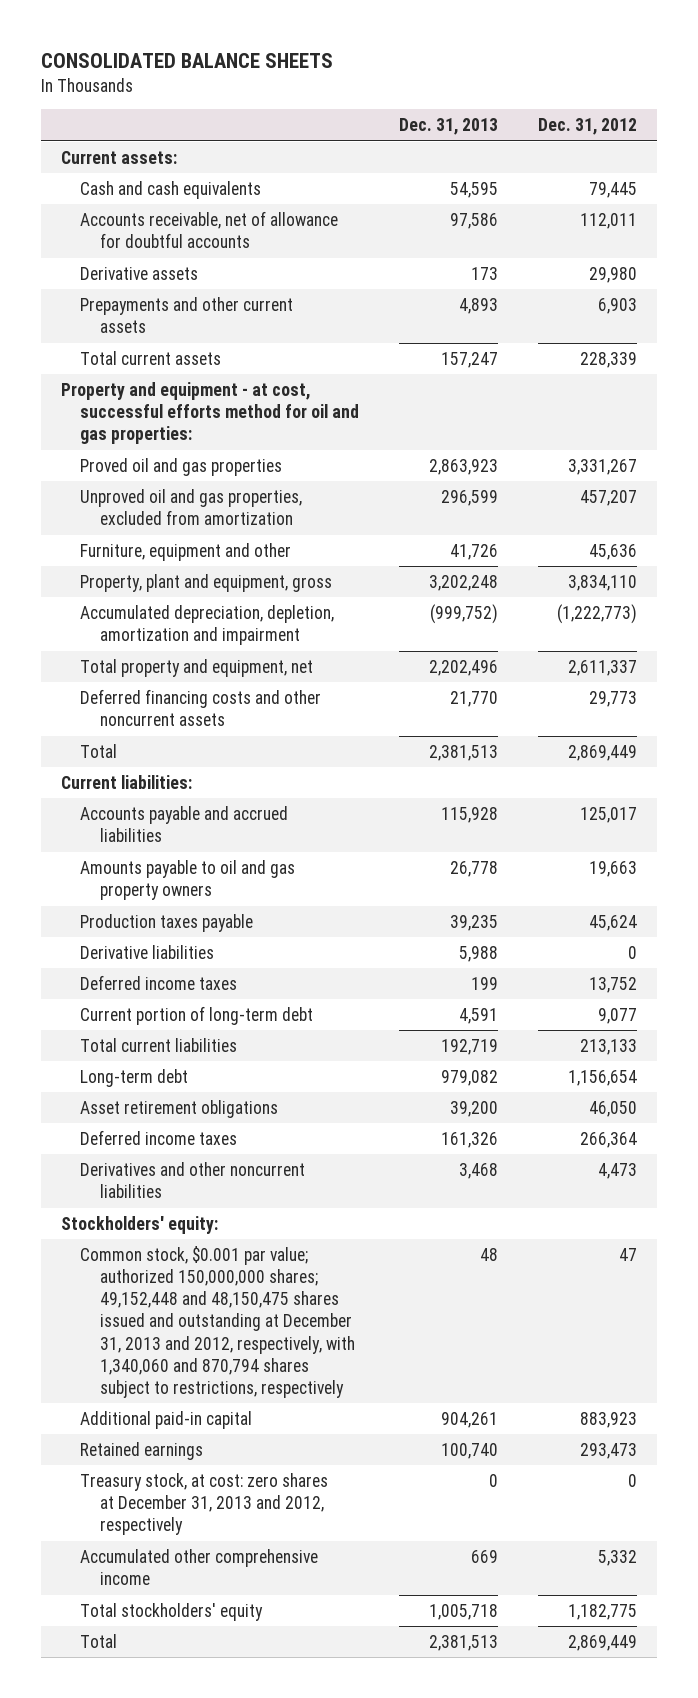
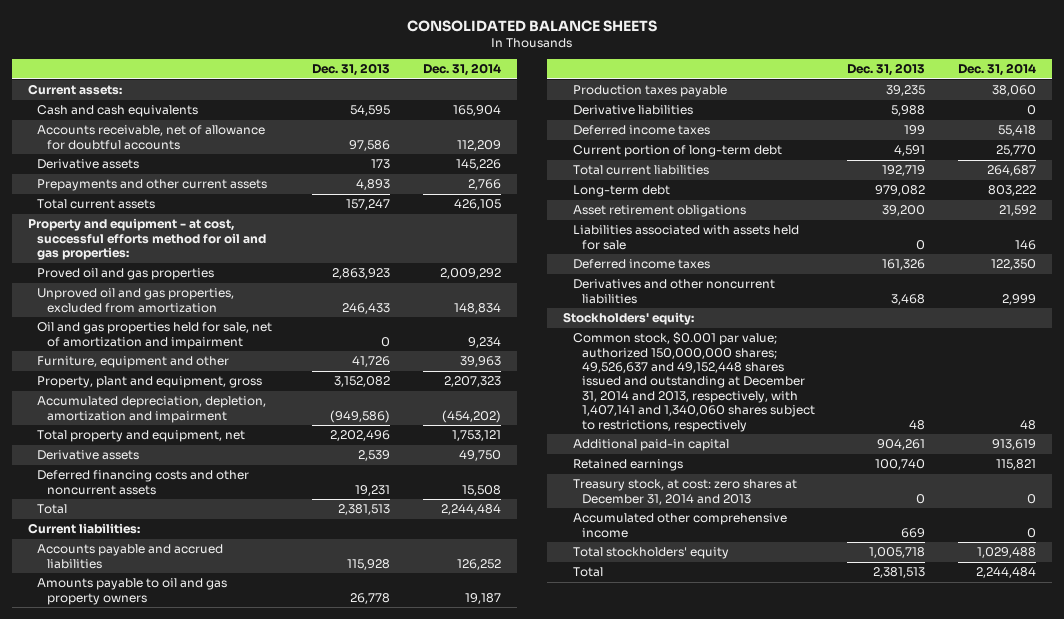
[537,118,637,136] Dec. 31, 2012 -> none
none -> [422,63,501,77] Dec. 31, 2014
[441,489,499,506] 296,599 -> [342,302,391,314] 246,433
none -> [37,322,273,349] Oil and gas properties held for sale, net of amortization and impairment
[429,574,499,591] 3,202,248 -> [334,376,391,388] 3,152,082
[430,603,499,624] (999,752) -> [330,409,391,423] (949,586)
none -> [37,450,140,461] Derivative assets
[450,690,499,707] 21,770 -> [355,484,391,496] 19,231
none -> [572,225,799,250] Liabilities associated with assets held for sale
[80,1245,355,1398] Common stock, $0.001 par value; authorized 150,000,000 shares; 49,152,448 and 48,150,475 shares issued and outstanding at December 31, 2013 and 2012, respectively, with 1,340,060 and 870,794 shares subject to restrictions, respectively -> [572,332,815,432] Common stock, $0.001 par value; authorized 150,000,000 shares; 49,526,637 and 49,152,448 shares issued and outstanding at December 31, 2014 and 2013, respectively, with 1,407,141 and 1,340,060 shares subject to restrictions, respectively
[80,1472,329,1536] Treasury stock, at cost: zero shares at December 31, 2013 and 2012, respectively -> [572,479,797,505] Treasury stock, at cost: zero shares at December 31, 2014 and 2013

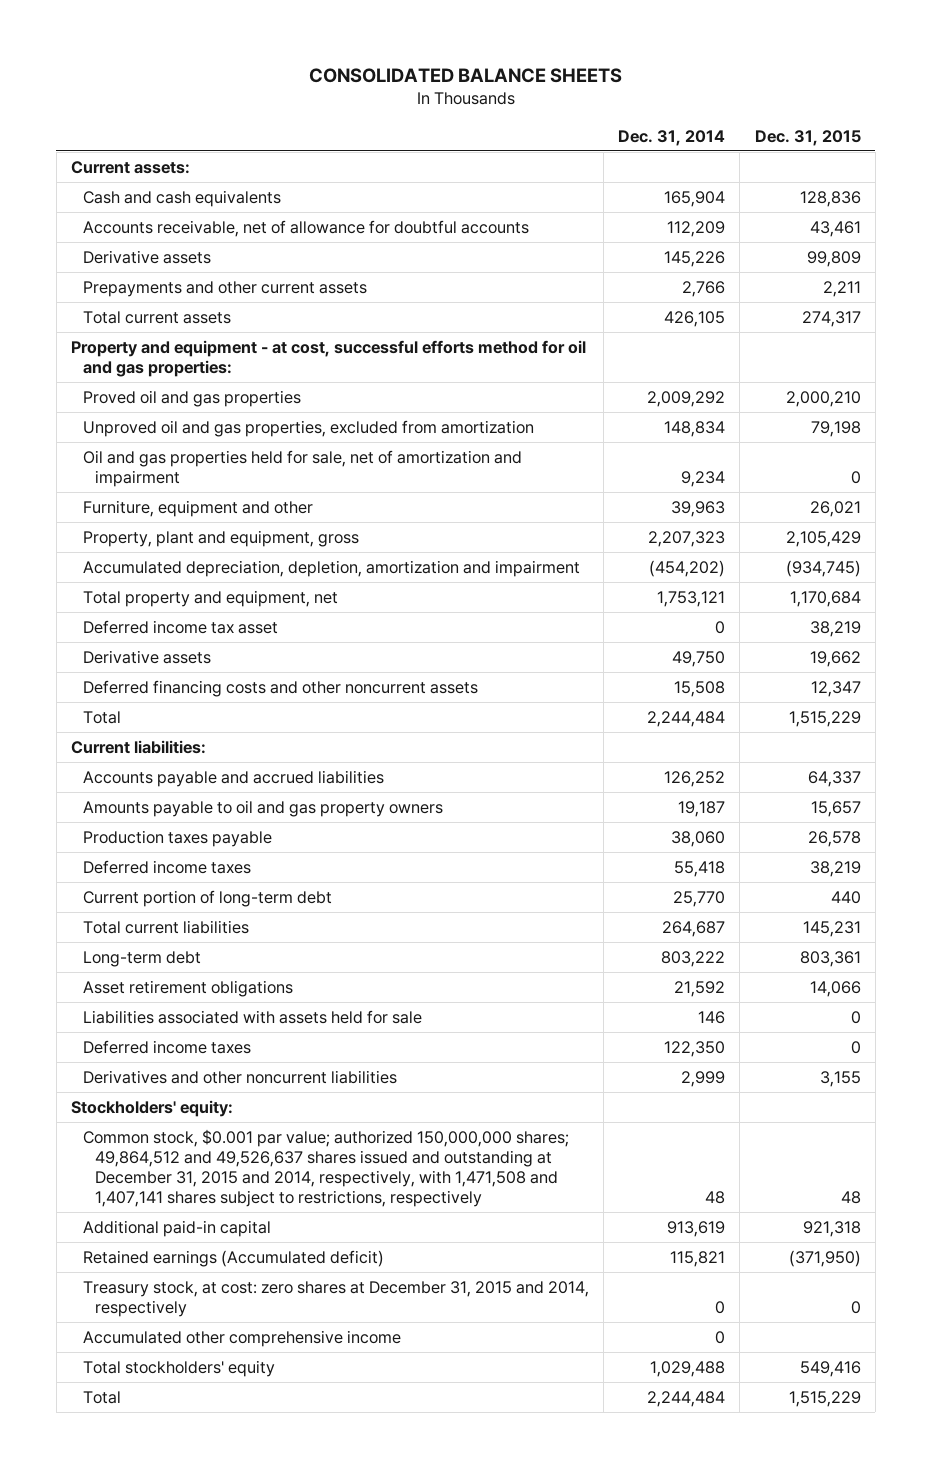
[312,63,391,77] Dec. 31, 2013 -> none
none -> [754,129,861,146] Dec. 31, 2015
none -> [82,619,278,634] Deferred income tax asset
[572,105,693,116] Derivative liabilities -> none
[572,332,815,432] Common stock, $0.001 par value; authorized 150,000,000 shares; 49,526,637 and 49,152,448 shares issued and outstanding at December 31, 2014 and 2013, respectively, with 1,407,141 and 1,340,060 shares subject to restrictions, respectively -> [82,1128,569,1207] Common stock, $0.001 par value; authorized 150,000,000 shares; 49,864,512 and 49,526,637 shares issued and outstanding at December 31, 2015 and 2014, respectively, with 1,471,508 and 1,407,141 shares subject to restrictions, respectively
[572,459,683,472] Retained earnings -> [82,1249,384,1267] Retained earnings (Accumulated deficit)
[572,479,797,505] Treasury stock, at cost: zero shares at December 31, 2014 and 2013 -> [82,1280,589,1317] Treasury stock, at cost: zero shares at December 31, 2015 and 2014, respectively

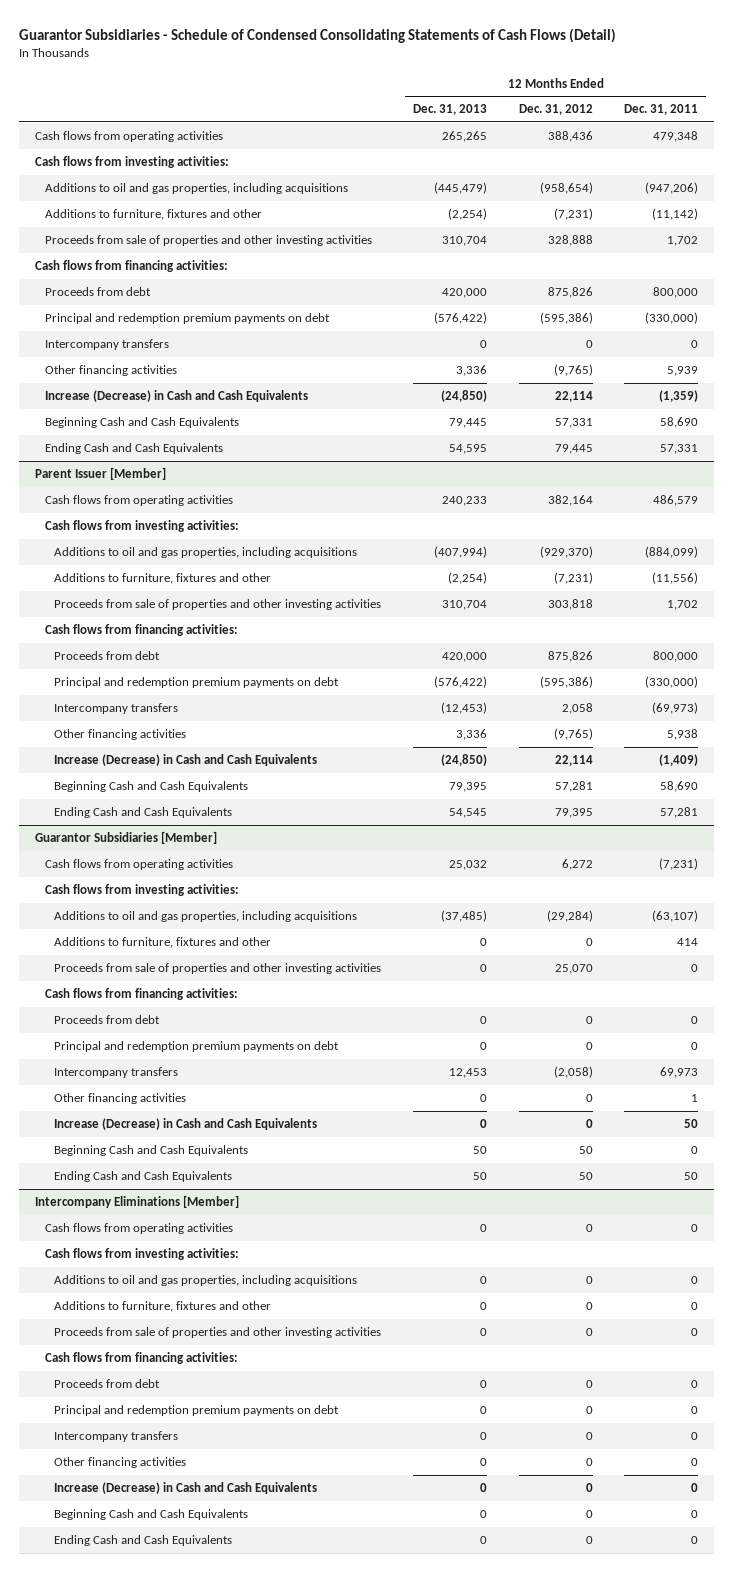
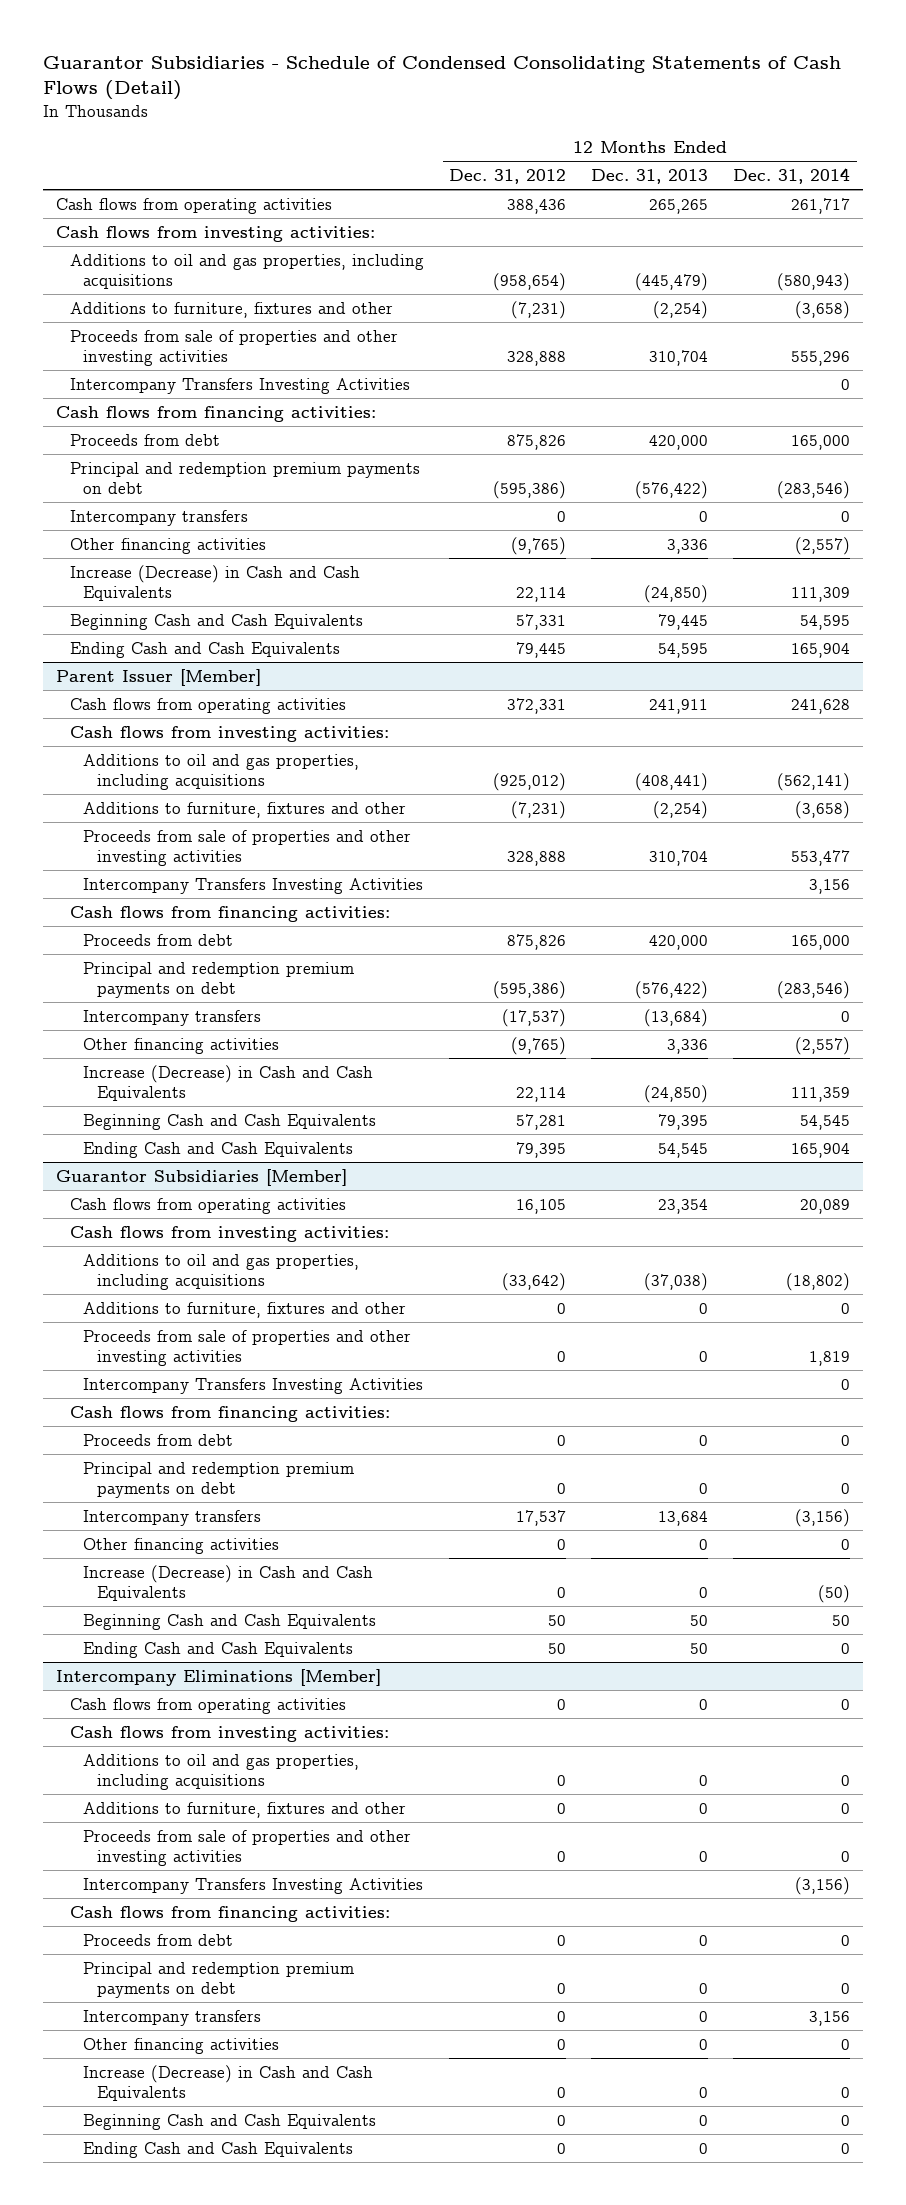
[624,104,699,116] Dec. 31, 2011 -> none
none -> [733,167,851,184] Dec. 31, 2014
none -> [69,377,410,394] Intercompany Transfers Investing Activities
[441,496,487,507] 240,233 -> [649,698,709,714] 241,911
[547,495,593,507] 382,164 -> [506,697,566,714] 372,331
[433,546,487,559] (407,994) -> [635,773,709,792] (408,441)
[539,546,593,559] (929,370) -> [492,773,566,792] (925,012)
[547,599,593,611] 303,818 -> [506,851,566,867] 328,888
none -> [83,877,424,894] Intercompany Transfers Investing Activities
[440,702,487,715] (12,453) -> [644,1008,709,1027] (13,684)
[561,703,593,715] 2,058 -> [501,1008,566,1027] (17,537)
[448,860,487,871] 25,032 -> [658,1198,709,1214] 23,354
[561,859,593,871] 6,272 -> [515,1198,566,1214] 16,105
[440,910,487,923] (37,485) -> [644,1273,709,1292] (37,038)
[546,910,593,923] (29,284) -> [501,1273,566,1292] (33,642)
[554,964,593,975] 25,070 -> [556,1351,566,1363] 0
none -> [83,1377,424,1394] Intercompany Transfers Investing Activities
[448,1068,487,1079] 12,453 -> [658,1510,709,1526] 13,684
[553,1066,593,1079] (2,058) -> [515,1509,566,1526] 17,537
none -> [83,1877,424,1894] Intercompany Transfers Investing Activities

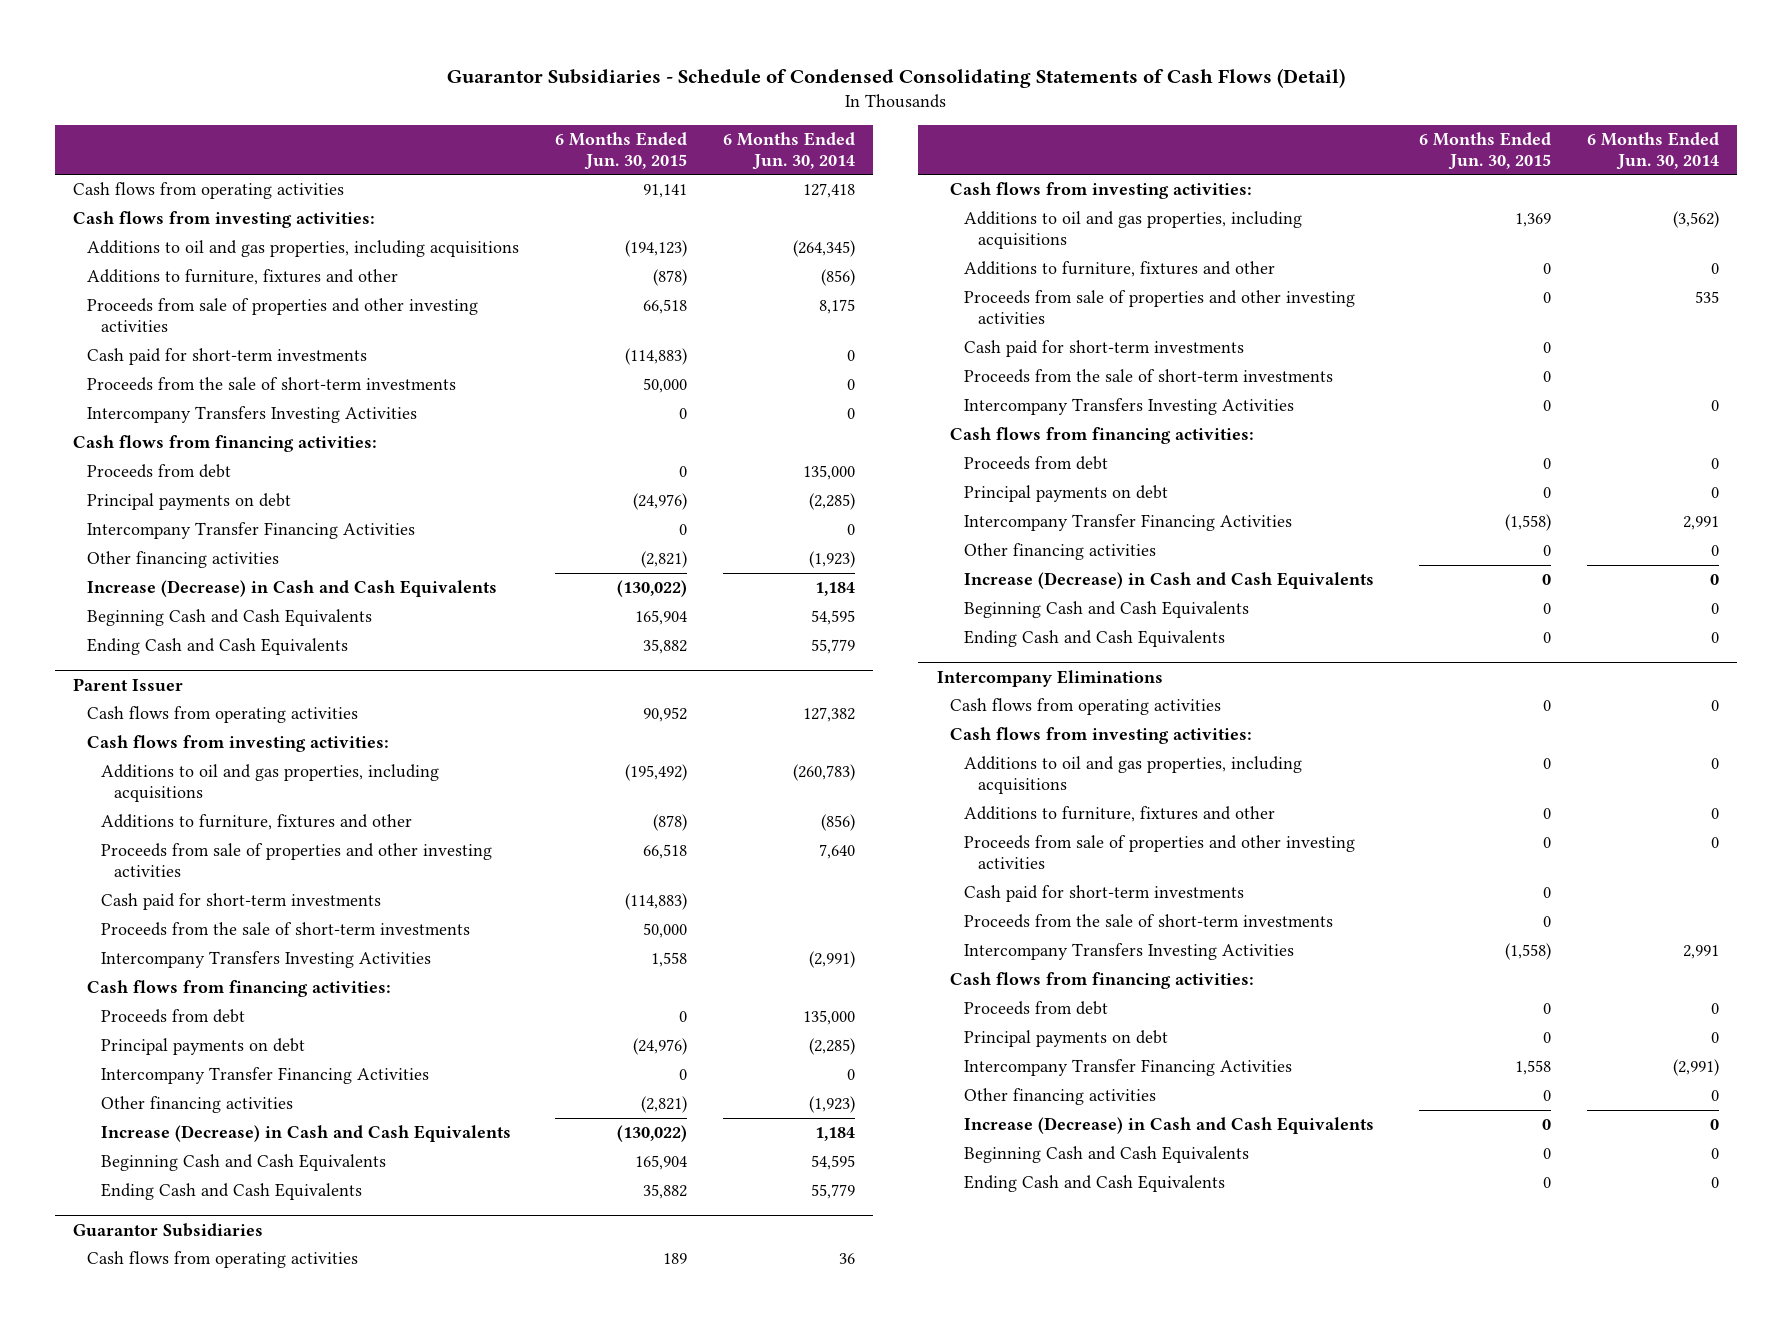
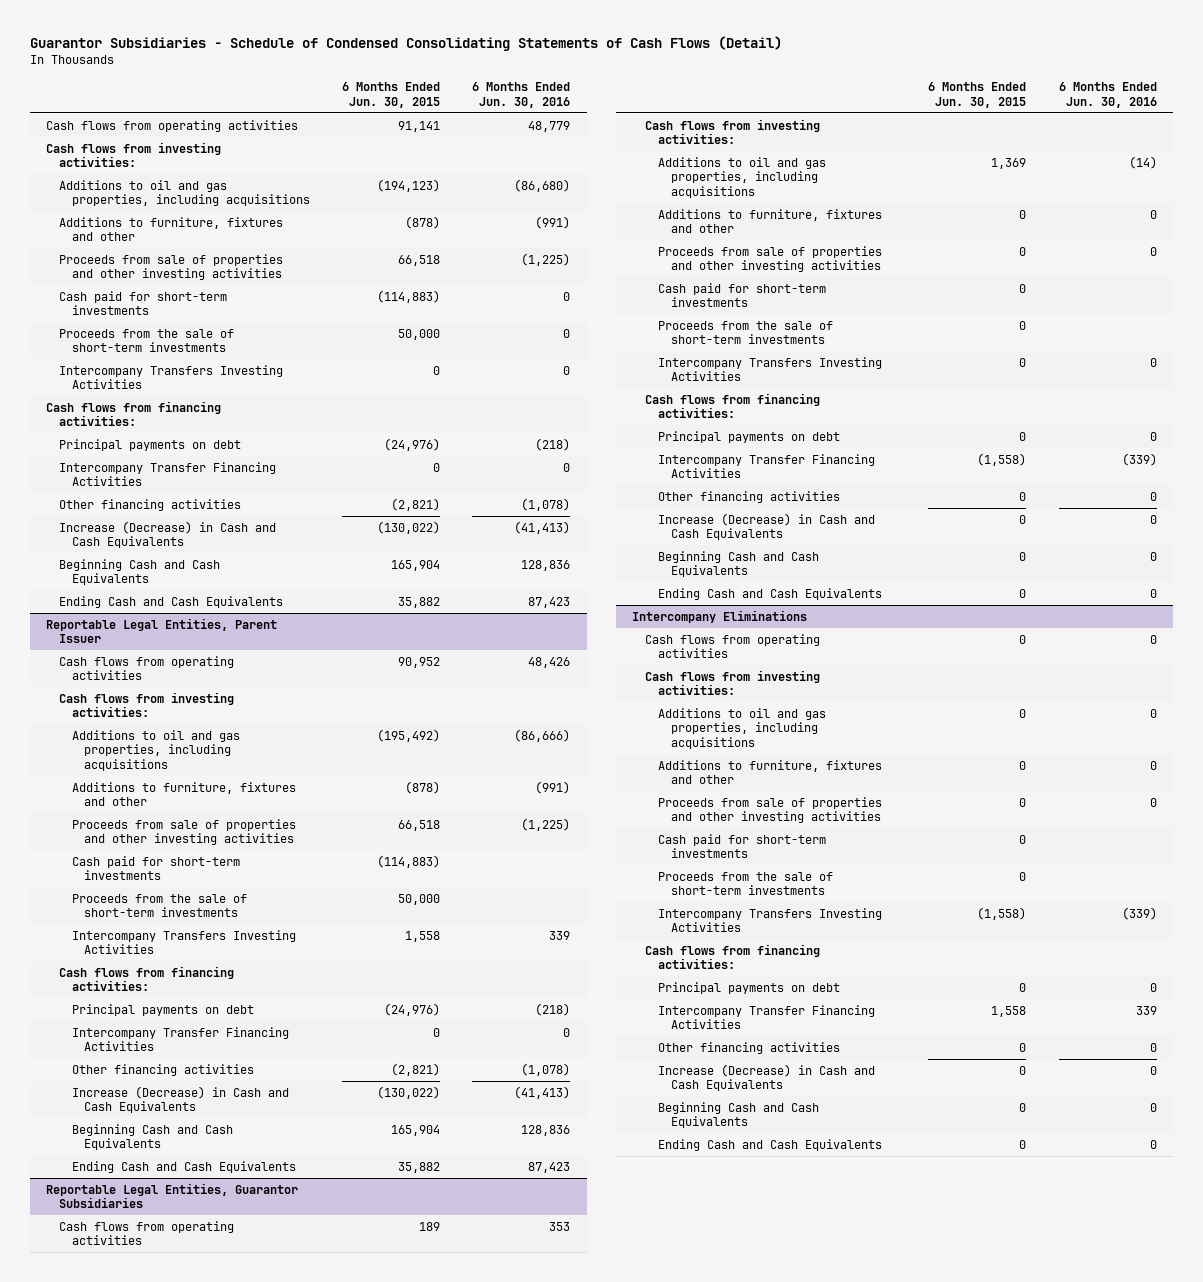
[723,132,856,170] 6 Months Ended Jun. 30, 2014 -> none
none -> [472,82,571,108] 6 Months Ended Jun. 30, 2016
[86,464,231,479] Proceeds from debt -> none
[72,677,183,691] Parent Issuer -> none
none -> [46,617,278,644] Reportable Legal Entities, Parent Issuer
[100,1009,245,1024] Proceeds from debt -> none
[72,1222,263,1237] Guarantor Subsidiaries -> none
none -> [46,1182,299,1209] Reportable Legal Entities, Guarantor Subsidiaries
[964,456,1109,471] Proceeds from debt -> none
[964,1001,1109,1016] Proceeds from debt -> none

